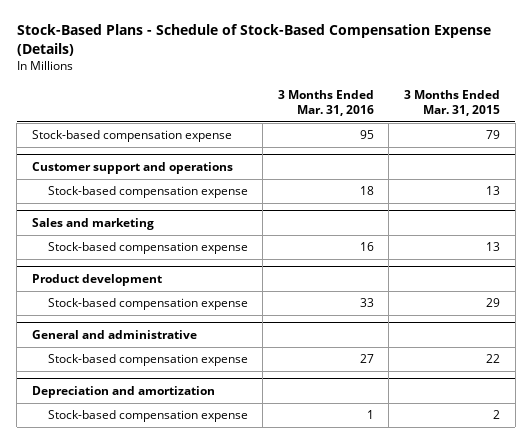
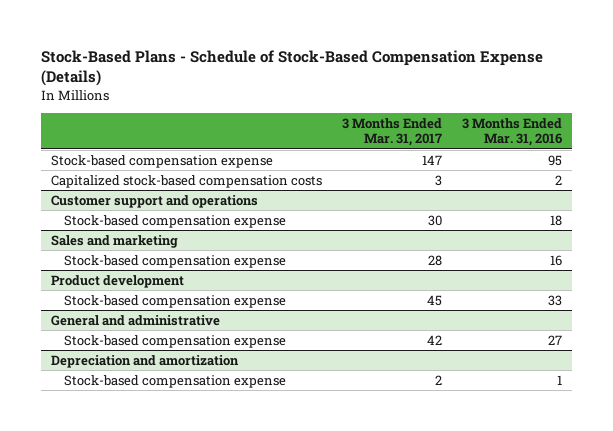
[404,89,501,116] 3 Months Ended Mar. 31, 2015 -> none
none -> [342,117,443,147] 3 Months Ended Mar. 31, 2017
none -> [51,174,323,188] Capitalized stock-based compensation costs

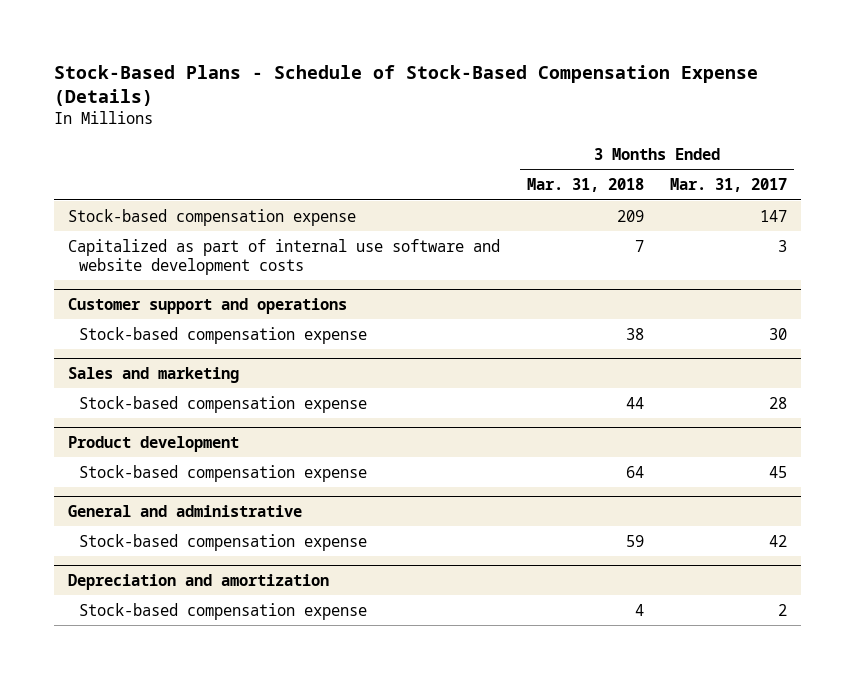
[462,117,563,147] 3 Months Ended Mar. 31, 2016 -> none
none -> [526,178,644,193] Mar. 31, 2018
[51,174,323,188] Capitalized stock-based compensation costs -> [67,238,500,275] Capitalized as part of internal use software and website development costs

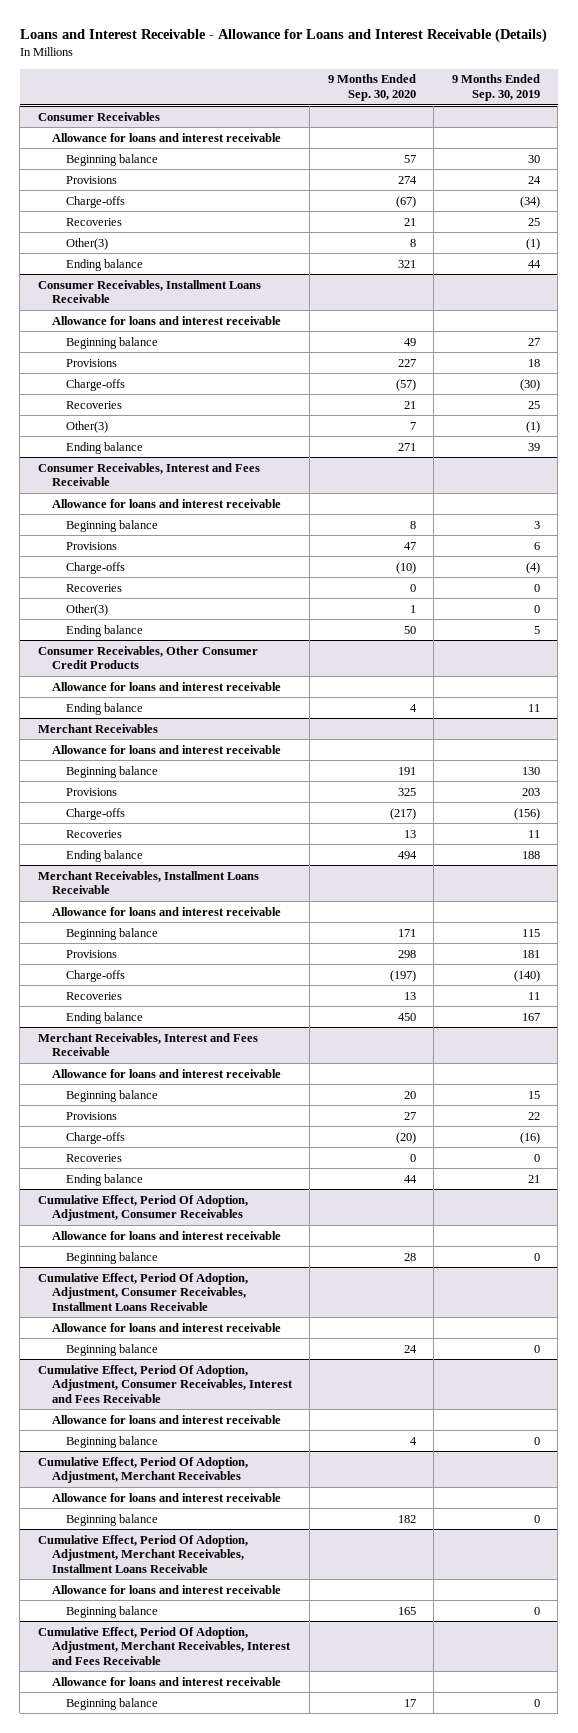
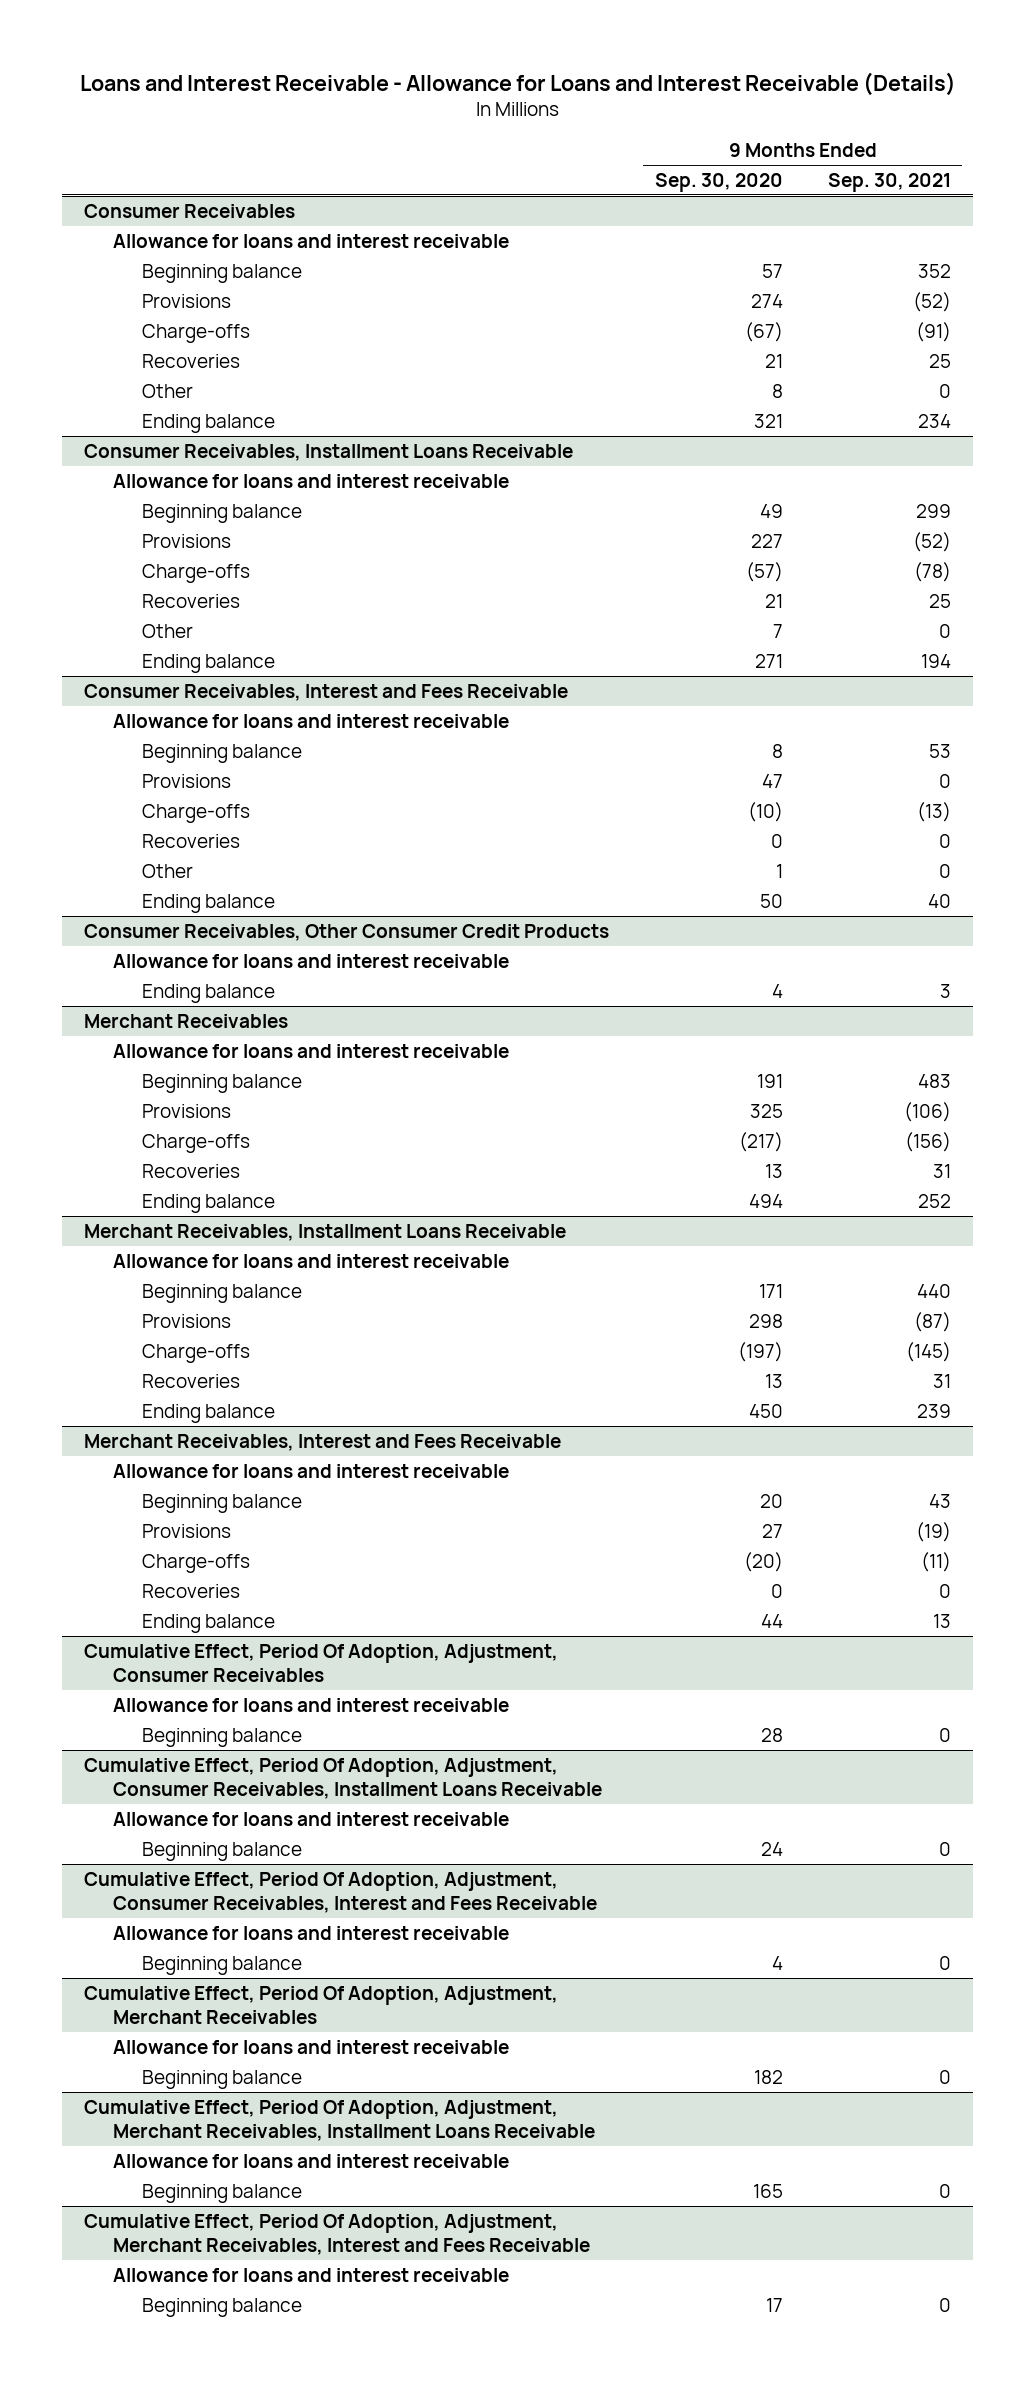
[451,74,540,102] 9 Months Ended Sep. 30, 2019 -> none
none -> [827,172,951,192] Sep. 30, 2021
[65,237,108,250] Other(3) -> [142,383,194,398] Other
[65,420,108,433] Other(3) -> [142,623,194,638] Other
[65,603,108,616] Other(3) -> [142,863,194,878] Other

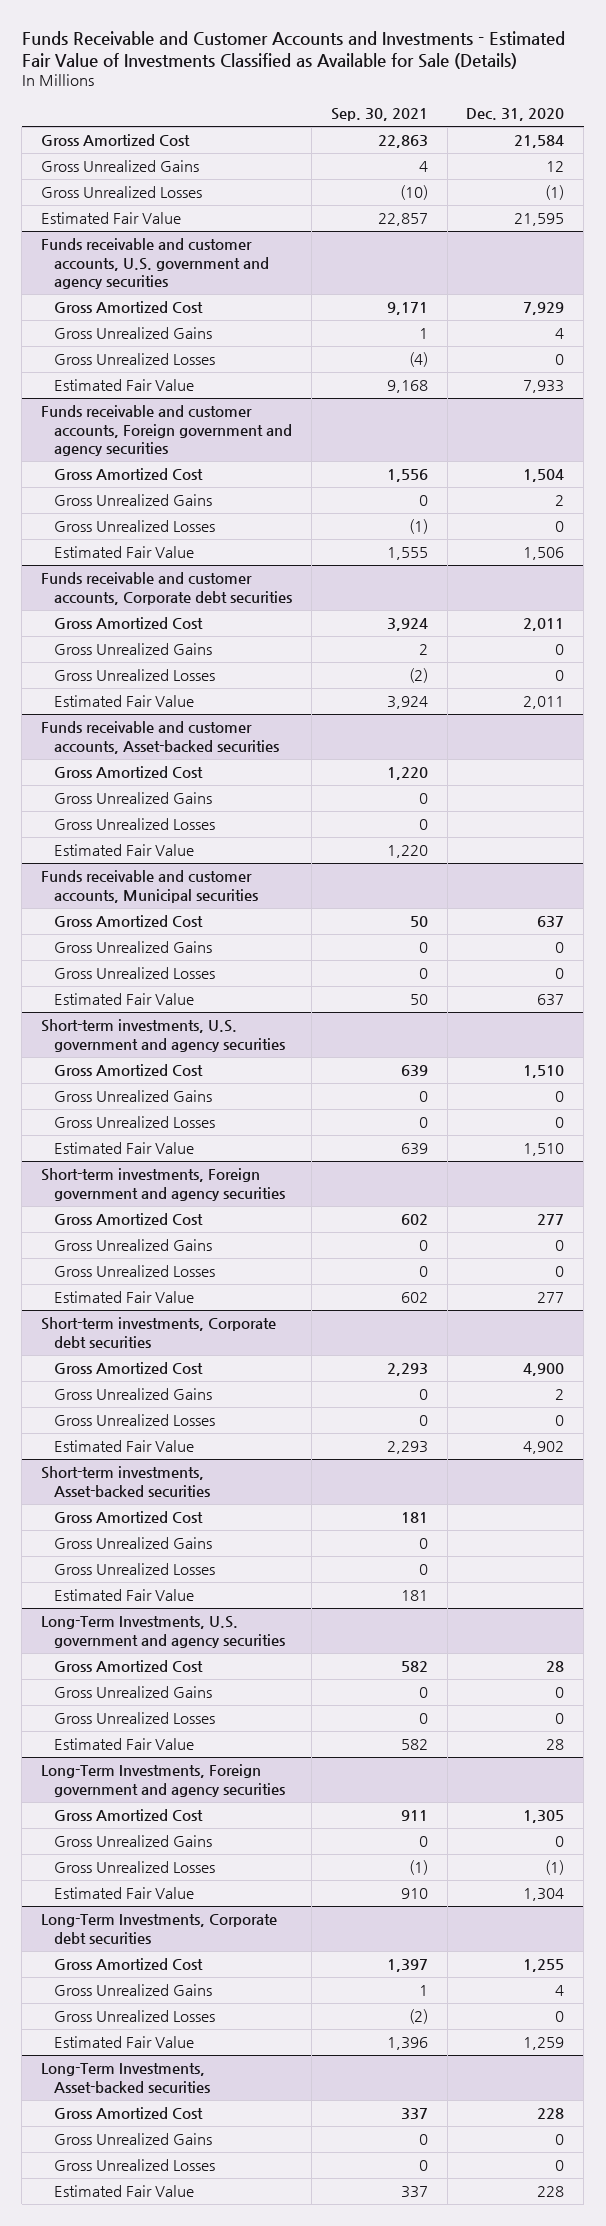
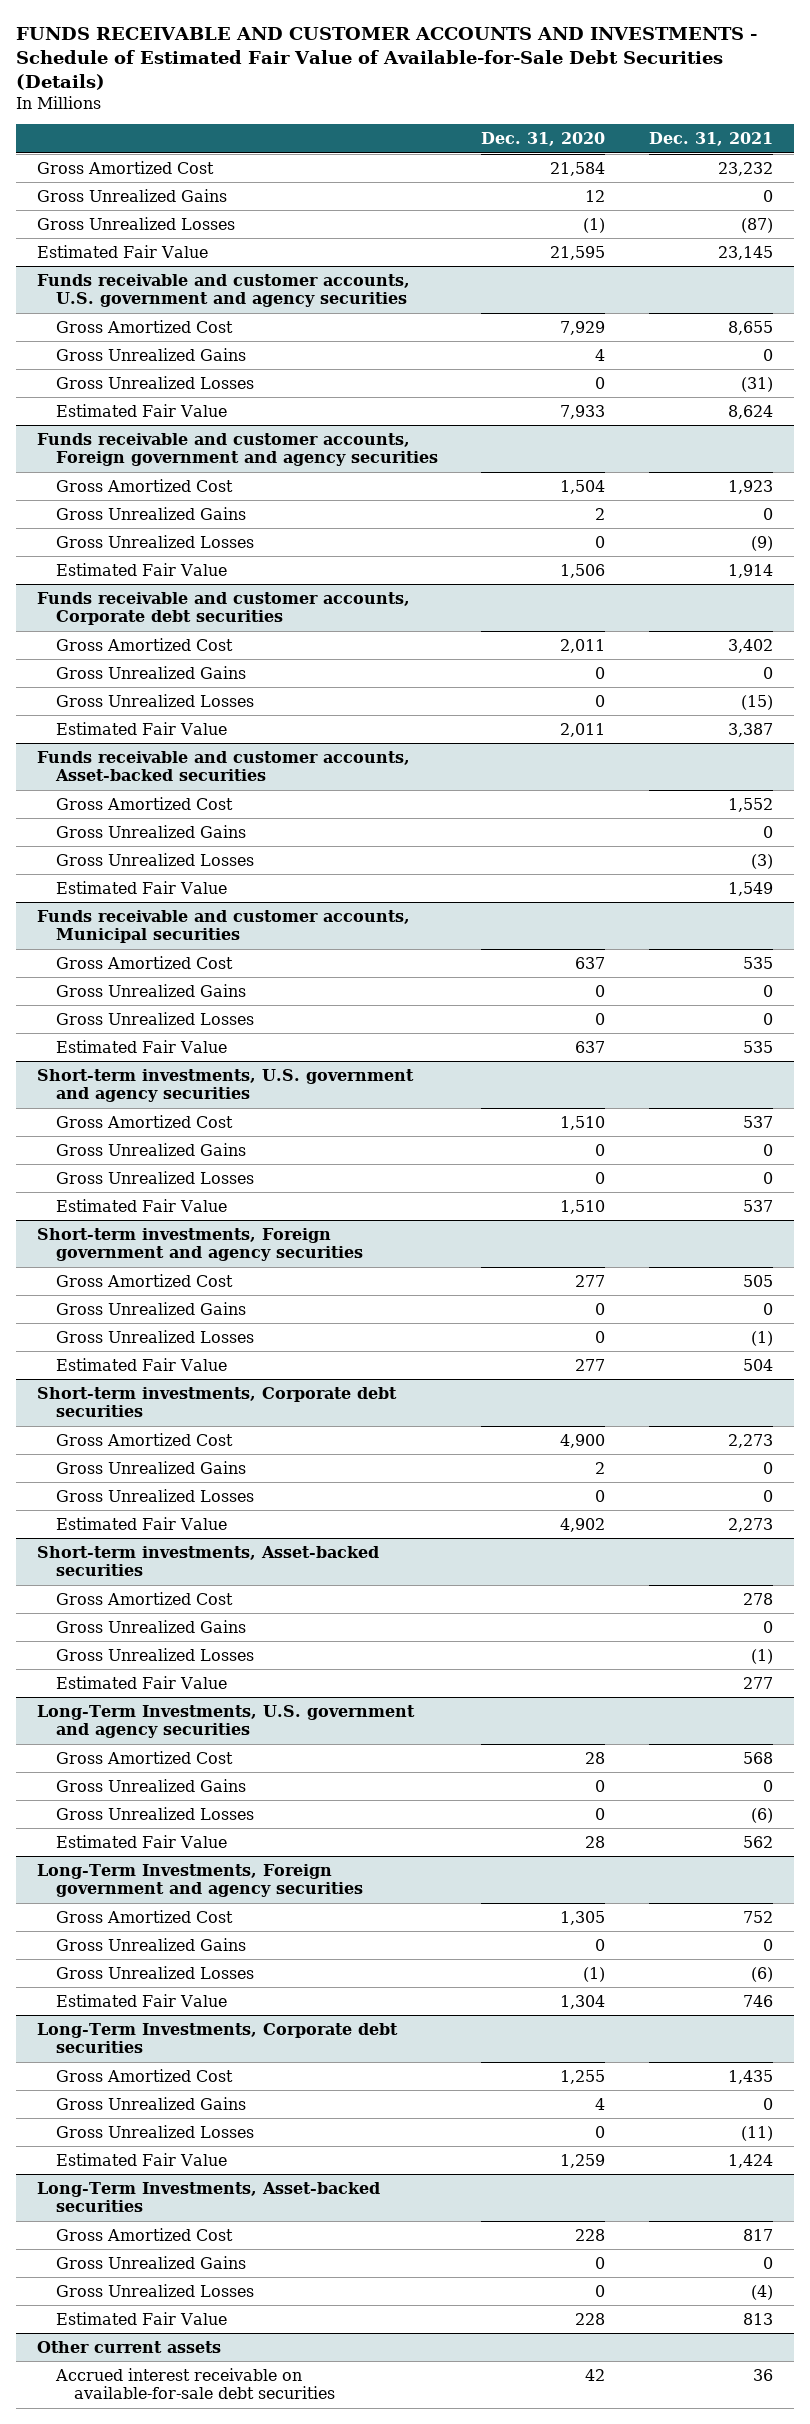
[21,30,565,70] Funds Receivable and Customer Accounts and Investments - Estimated Fair Value of Investments Classified as Available for Sale (Details) -> [15,26,757,90] FUNDS RECEIVABLE AND CUSTOMER ACCOUNTS AND INVESTMENTS - Schedule of Estimated Fair Value of Available-for-Sale Debt Securities (Details)
[330,107,428,121] Sep. 30, 2021 -> none
none -> [648,132,773,147] Dec. 31, 2021
none -> [37,2340,222,2353] Other current assets
none -> [54,2367,336,2400] Accrued interest receivable on available-for-sale debt securities

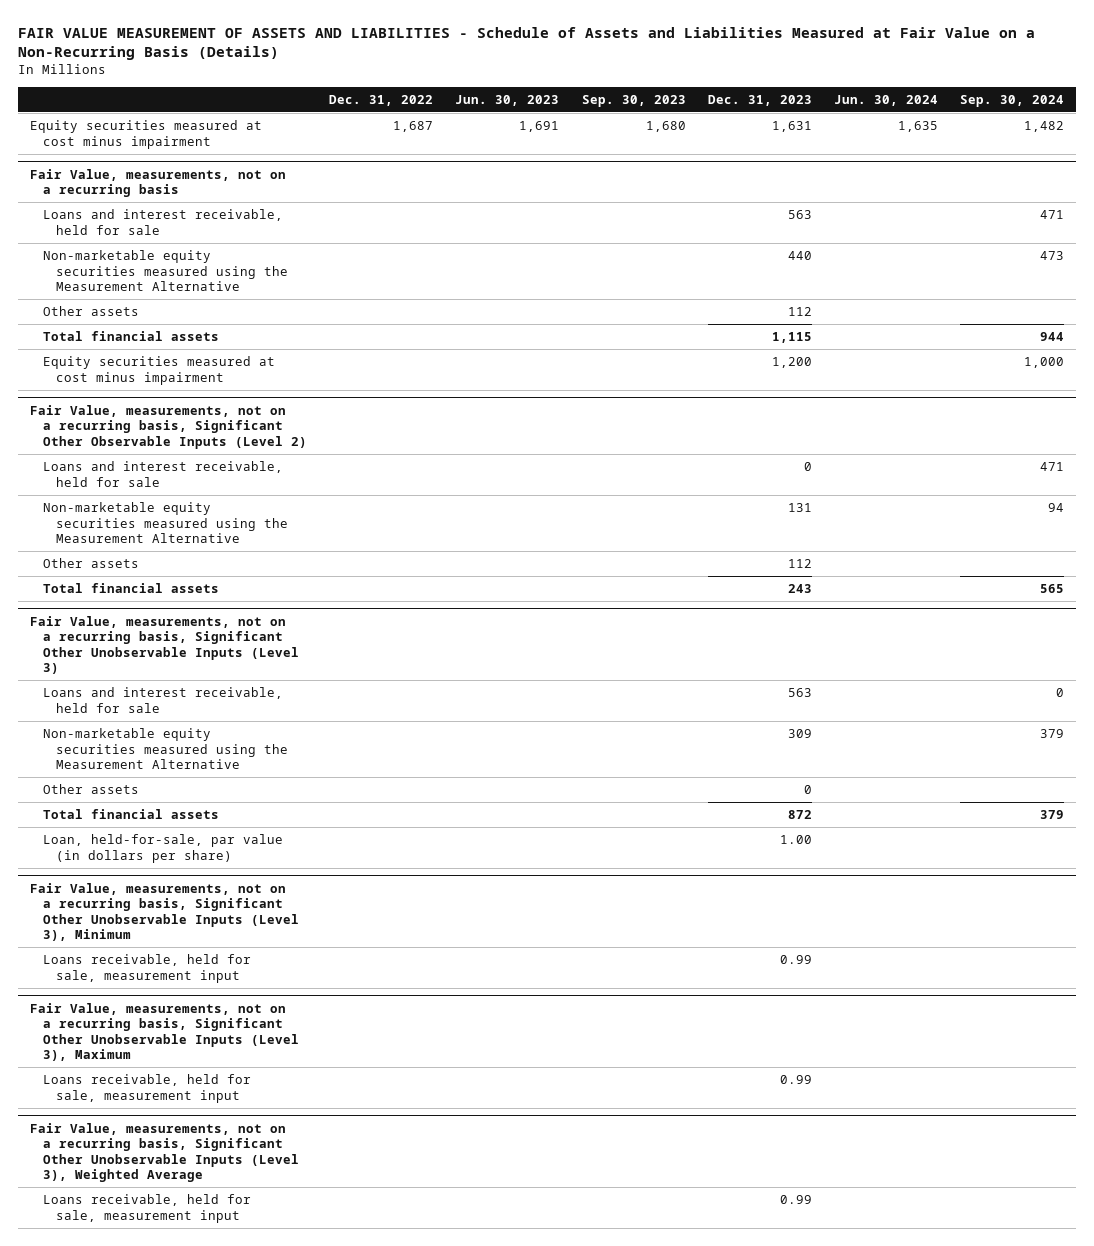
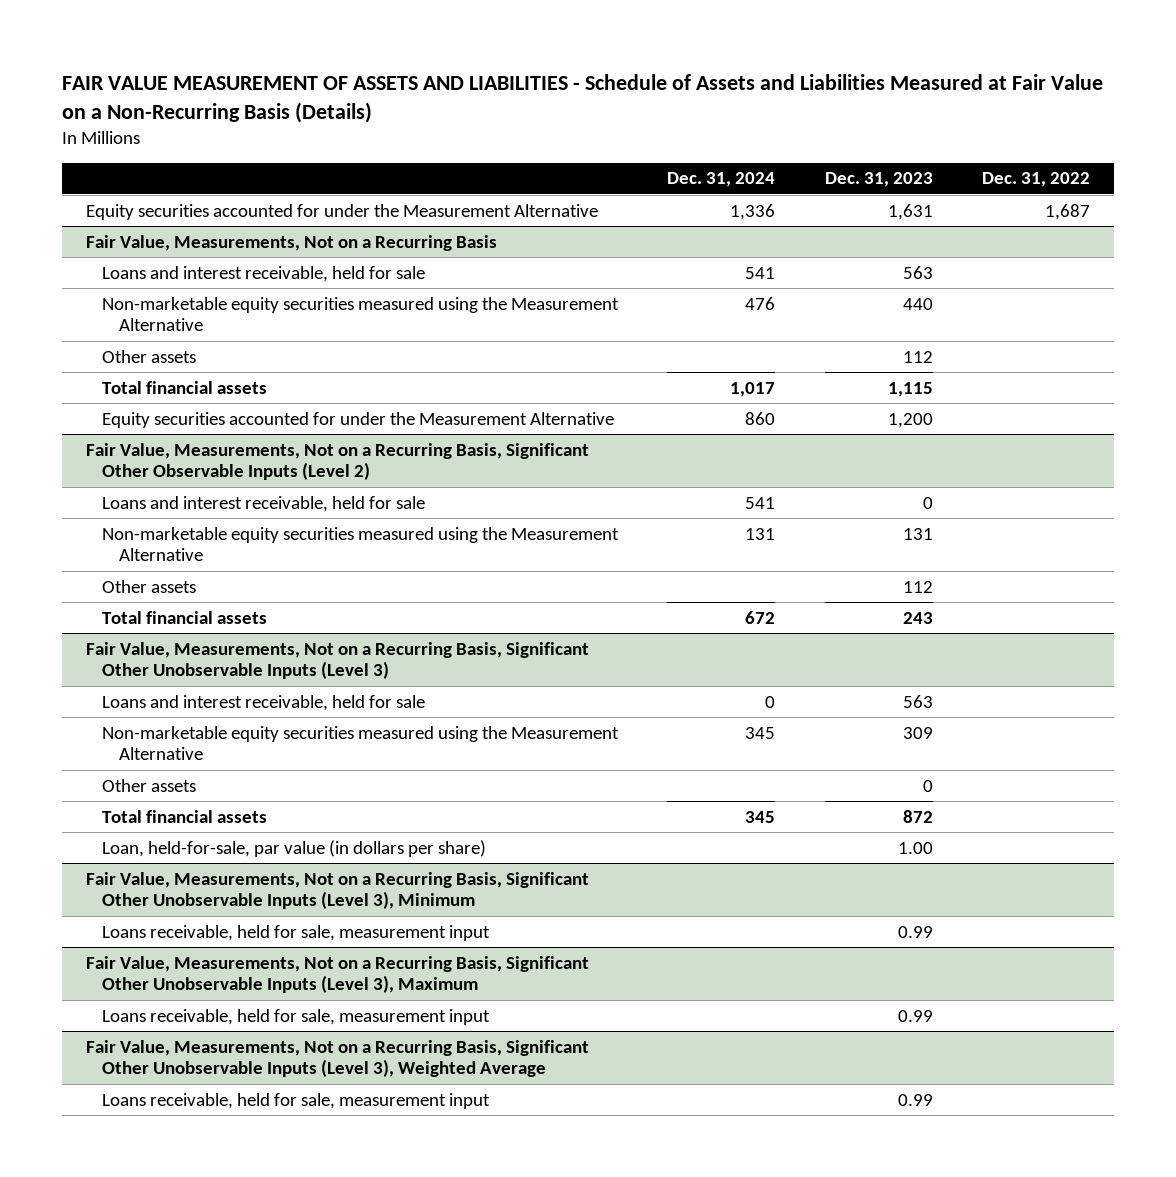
[455,94,560,106] Jun. 30, 2023 -> none
[581,94,686,107] Sep. 30, 2023 -> none
[834,94,939,106] Jun. 30, 2024 -> none
[960,94,1065,107] Sep. 30, 2024 -> none
none -> [667,172,776,188] Dec. 31, 2024
[29,120,262,149] Equity securities measured at cost minus impairment -> [86,203,599,220] Equity securities accounted for under the Measurement Alternative
[29,168,286,198] Fair Value, measurements, not on a recurring basis -> [86,234,498,251] Fair Value, Measurements, Not on a Recurring Basis
[42,356,275,385] Equity securities measured at cost minus impairment -> [102,411,615,428] Equity securities accounted for under the Measurement Alternative
[29,404,307,449] Fair Value, measurements, not on a recurring basis, Significant Other Observable Inputs (Level 2) -> [86,442,590,481] Fair Value, Measurements, Not on a Recurring Basis, Significant Other Observable Inputs (Level 2)
[29,615,299,675] Fair Value, measurements, not on a recurring basis, Significant Other Unobservable Inputs (Level 3) -> [86,641,590,680] Fair Value, Measurements, Not on a Recurring Basis, Significant Other Unobservable Inputs (Level 3)
[29,882,299,942] Fair Value, measurements, not on a recurring basis, Significant Other Unobservable Inputs (Level 3), Minimum -> [86,871,590,910] Fair Value, Measurements, Not on a Recurring Basis, Significant Other Unobservable Inputs (Level 3), Minimum
[29,1002,299,1062] Fair Value, measurements, not on a recurring basis, Significant Other Unobservable Inputs (Level 3), Maximum -> [86,955,590,994] Fair Value, Measurements, Not on a Recurring Basis, Significant Other Unobservable Inputs (Level 3), Maximum
[29,1122,299,1183] Fair Value, measurements, not on a recurring basis, Significant Other Unobservable Inputs (Level 3), Weighted Average -> [86,1039,590,1078] Fair Value, Measurements, Not on a Recurring Basis, Significant Other Unobservable Inputs (Level 3), Weighted Average

